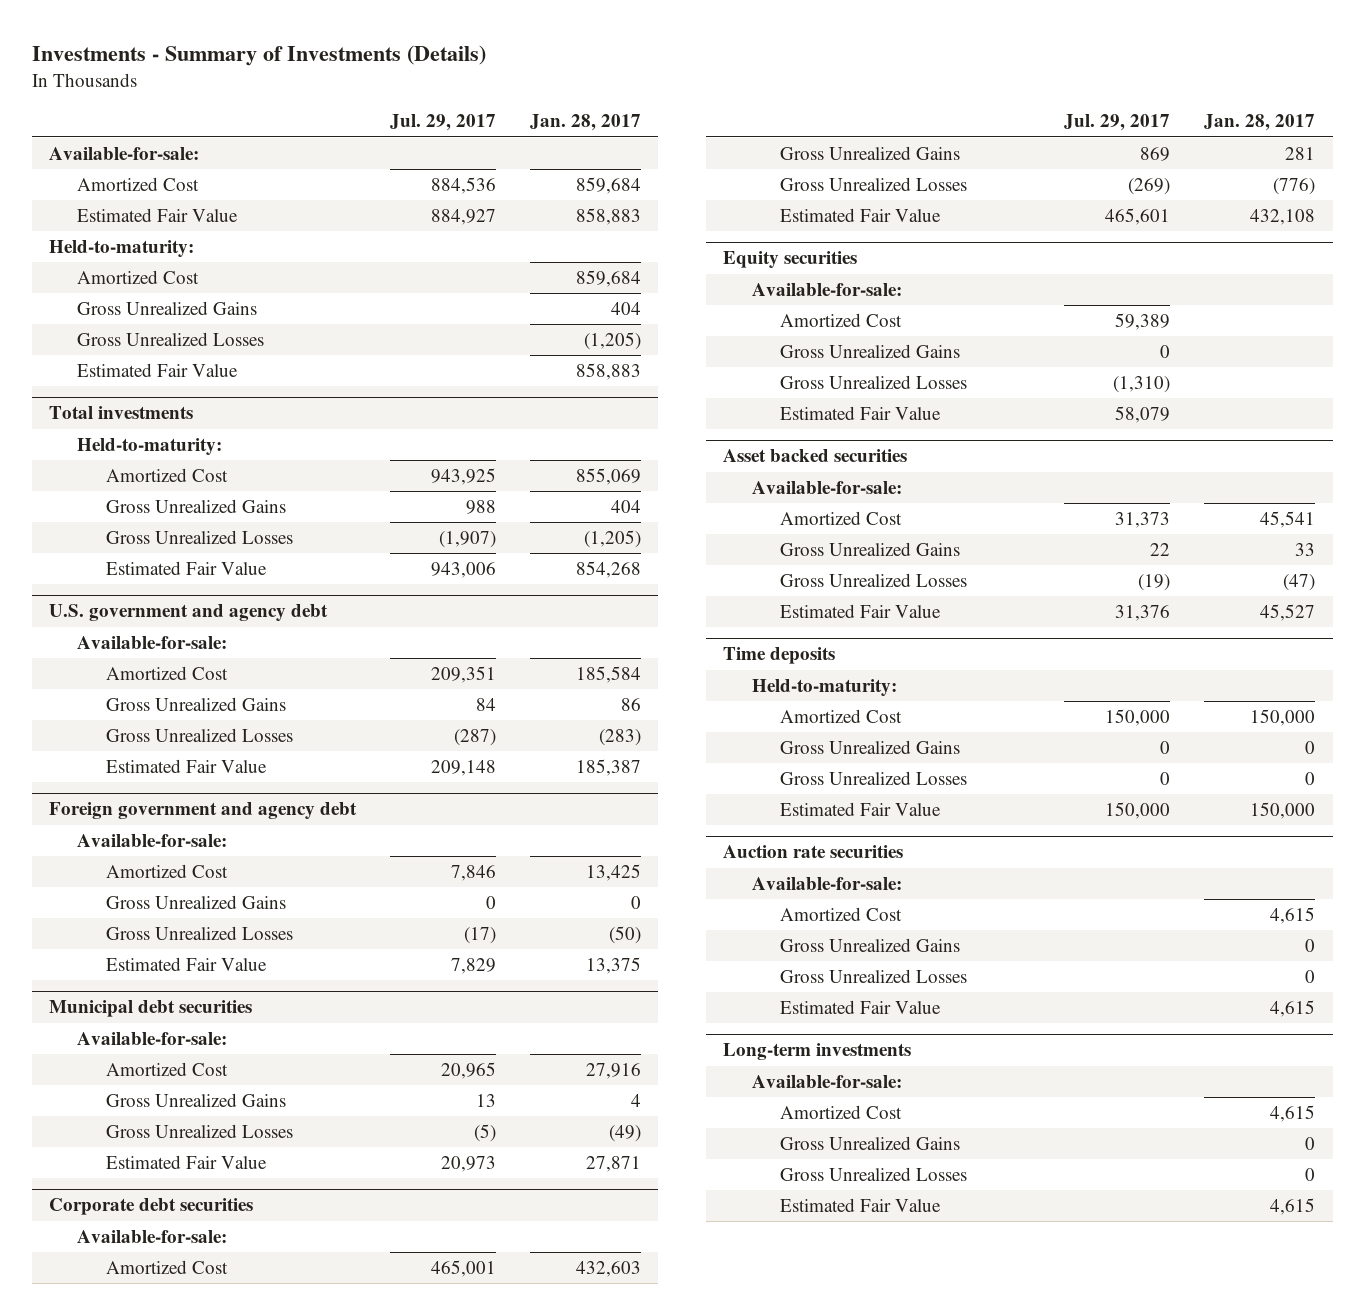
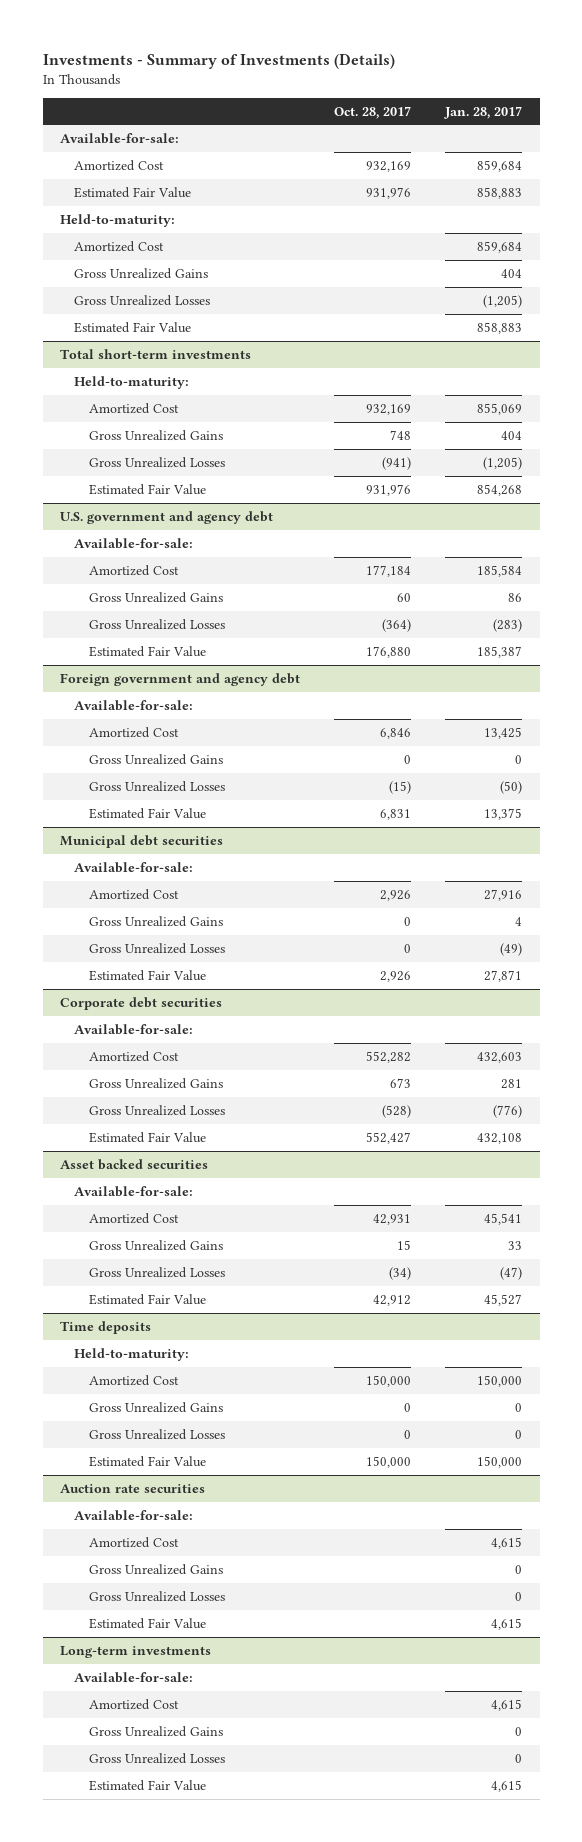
[389,114,496,132] Jul. 29, 2017 -> none
none -> [334,105,412,119] Oct. 28, 2017
[48,406,193,420] Total investments -> [59,348,251,359] Total short-term investments
[722,251,857,269] Equity securities -> none
[751,282,902,296] Available-for-sale: -> none
[780,312,903,327] Amortized Cost -> none
[780,343,961,358] Gross Unrealized Gains -> none
[780,374,968,389] Gross Unrealized Losses -> none
[780,405,942,420] Estimated Fair Value -> none

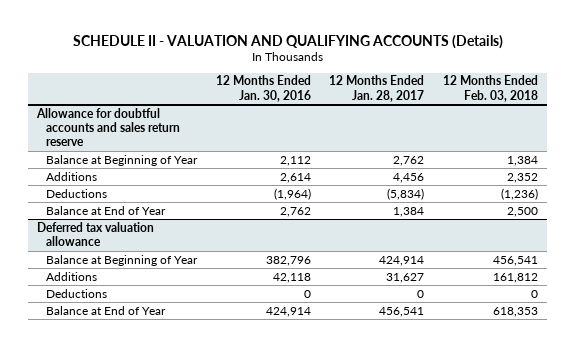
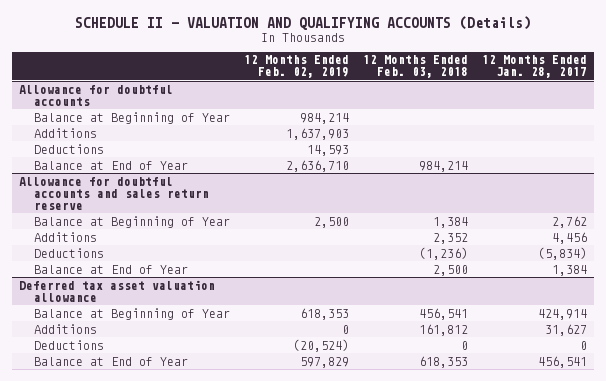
[215,75,311,102] 12 Months Ended Jan. 30, 2016 -> none
none -> [244,55,350,79] 12 Months Ended Feb. 02, 2019
none -> [19,84,174,106] Allowance for doubtful accounts
none -> [34,111,231,124] Balance at Beginning of Year
none -> [34,127,98,138] Additions
none -> [34,143,105,154] Deductions
none -> [34,160,189,170] Balance at End of Year
[37,221,155,247] Deferred tax valuation allowance -> [19,279,216,302] Deferred tax asset valuation allowance

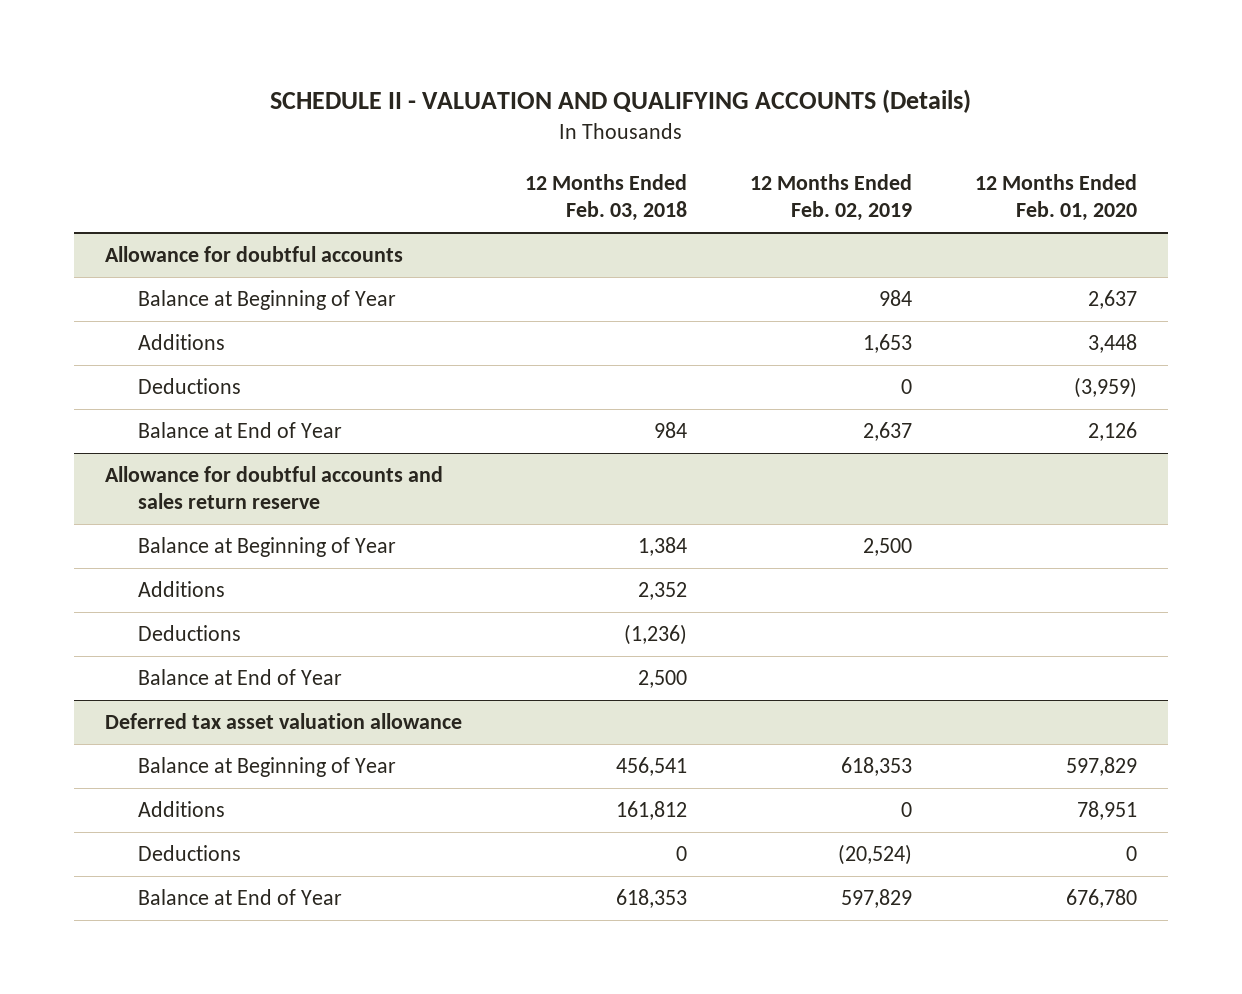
[481,55,587,79] 12 Months Ended Jan. 28, 2017 -> none
none -> [975,174,1138,222] 12 Months Ended Feb. 01, 2020
[300,112,350,124] 984,214 -> [879,290,913,307] 984
[286,127,350,140] 1,637,903 -> [863,334,913,354] 1,653
[307,144,350,156] 14,593 -> [901,379,913,395] 0
[286,159,350,172] 2,636,710 -> [863,422,913,442] 2,637
[418,160,468,172] 984,214 -> [654,422,688,439] 984

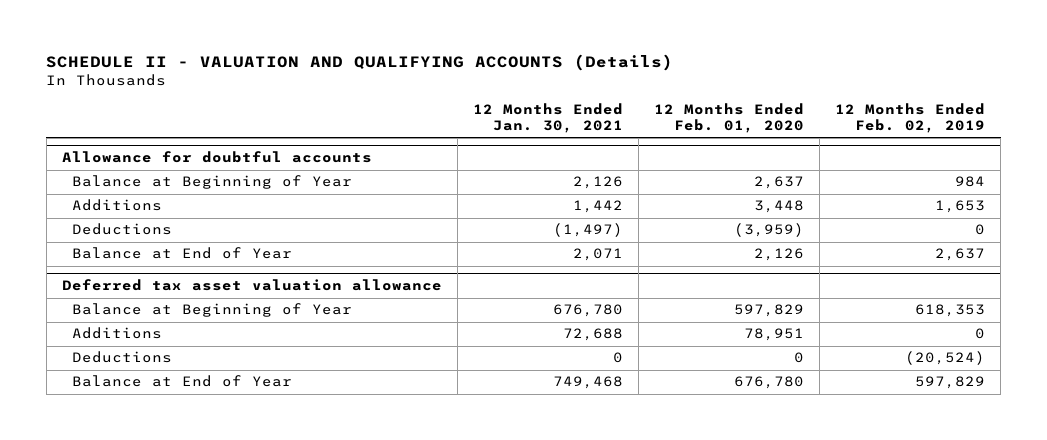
[525,174,688,222] 12 Months Ended Feb. 03, 2018 -> none
none -> [472,103,623,134] 12 Months Ended Jan. 30, 2021
[105,466,444,510] Allowance for doubtful accounts and sales return reserve -> none
[137,537,396,558] Balance at Beginning of Year -> none
[137,581,225,598] Additions -> none
[137,625,241,642] Deductions -> none
[137,669,342,686] Balance at End of Year -> none

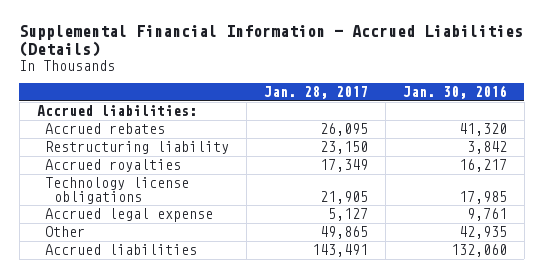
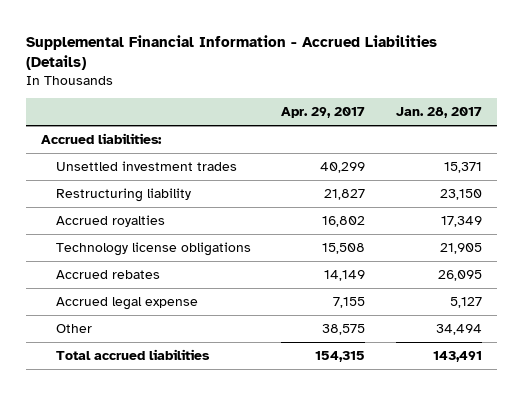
[402,85,507,100] Jan. 30, 2016 -> none
none -> [281,107,366,119] Apr. 29, 2017
none -> [55,160,237,171] Unsettled investment trades
[45,123,166,135] Accrued rebates -> [55,269,160,279] Accrued rebates
[320,226,369,240] 49,865 -> [436,323,483,335] 34,494
[45,244,198,256] Accrued liabilities -> [55,348,210,360] Total accrued liabilities

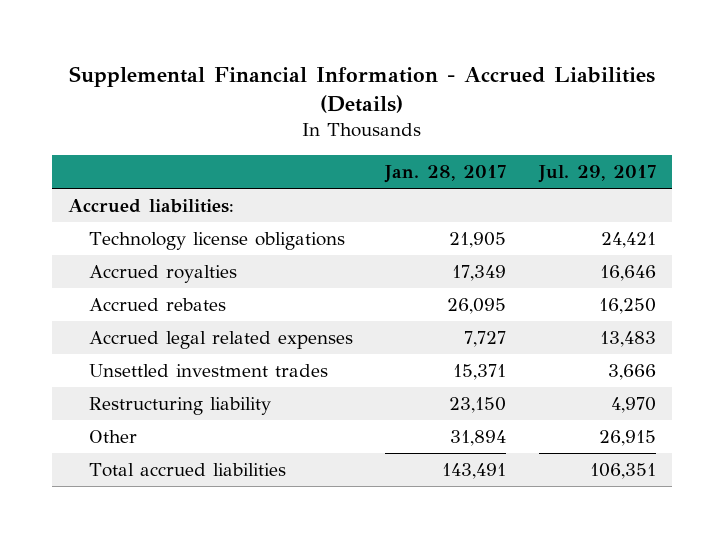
[281,107,366,119] Apr. 29, 2017 -> none
none -> [537,165,656,184] Jul. 29, 2017
[55,214,165,227] Accrued royalties -> [89,265,238,284] Accrued royalties
[55,296,198,310] Accrued legal expense -> [89,331,354,350] Accrued legal related expenses
[450,296,483,308] 5,127 -> [464,331,507,348] 7,727
[55,160,237,171] Unsettled investment trades -> [89,364,329,378] Unsettled investment trades
[55,187,191,202] Restructuring liability -> [89,397,272,416] Restructuring liability
[436,323,483,335] 34,494 -> [450,430,507,447] 31,894

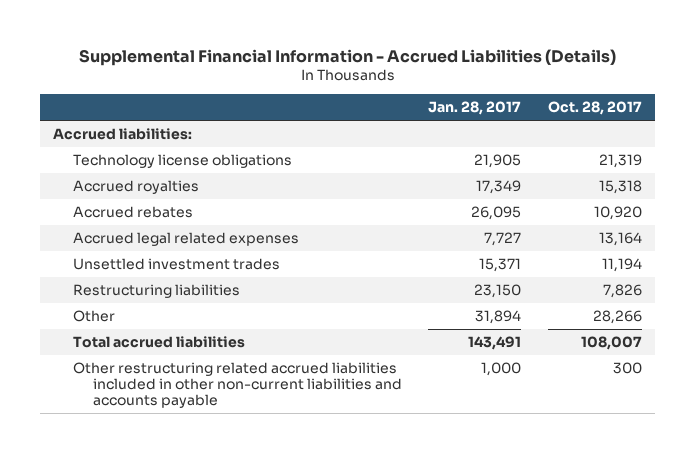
[537,165,656,184] Jul. 29, 2017 -> none
none -> [547,101,642,116] Oct. 28, 2017
[89,397,272,416] Restructuring liability -> [73,283,241,298] Restructuring liabilities
none -> [73,361,402,409] Other restructuring related accrued liabilities included in other non-current liabilities and accounts payable

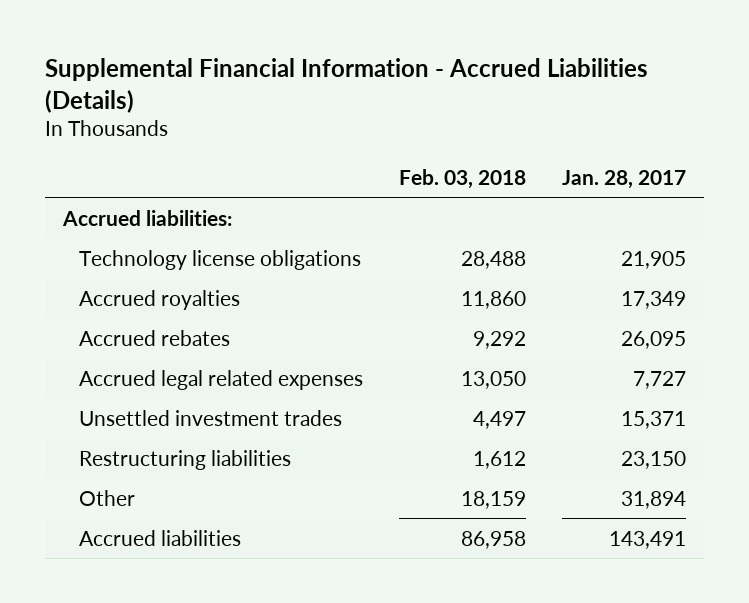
[547,101,642,116] Oct. 28, 2017 -> none
none -> [399,168,527,189] Feb. 03, 2018
[73,361,402,409] Other restructuring related accrued liabilities included in other non-current liabilities and accounts payable -> none
[73,335,246,348] Total accrued liabilities -> [79,529,242,546] Accrued liabilities

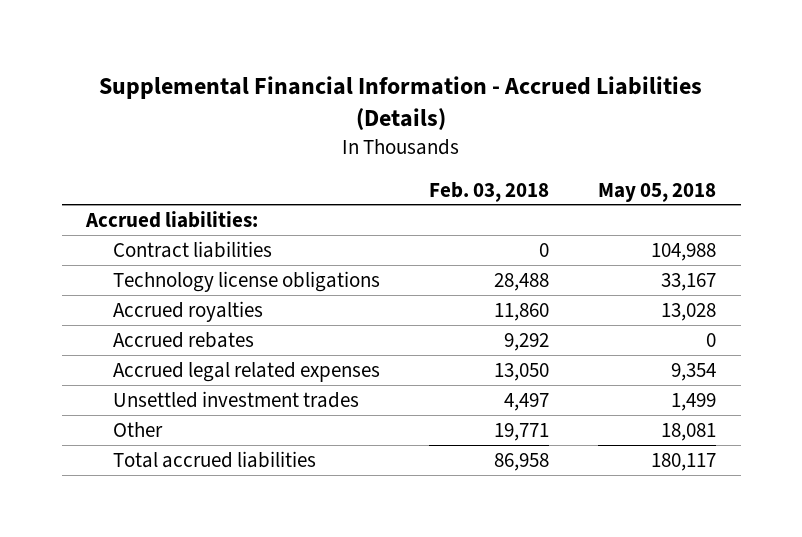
[562,169,687,189] Jan. 28, 2017 -> none
none -> [598,182,717,202] May 05, 2018
none -> [112,240,272,258] Contract liabilities
[79,449,292,470] Restructuring liabilities -> none
[461,490,527,509] 18,159 -> [494,422,550,441] 19,771
[79,529,242,546] Accrued liabilities -> [112,450,316,468] Total accrued liabilities

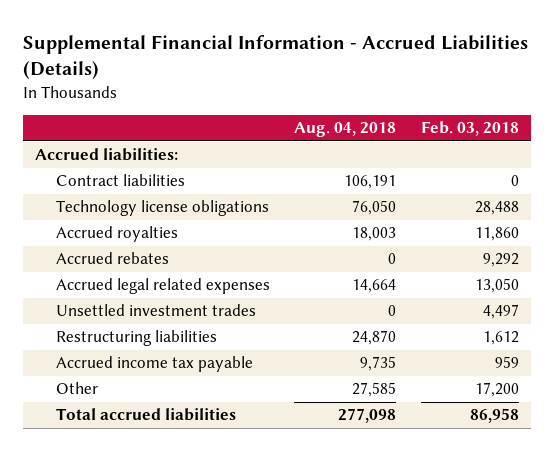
[598,182,717,202] May 05, 2018 -> none
none -> [294,122,397,138] Aug. 04, 2018
none -> [56,330,218,347] Restructuring liabilities
none -> [56,356,254,373] Accrued income tax payable
[494,422,550,441] 19,771 -> [474,382,519,398] 17,200

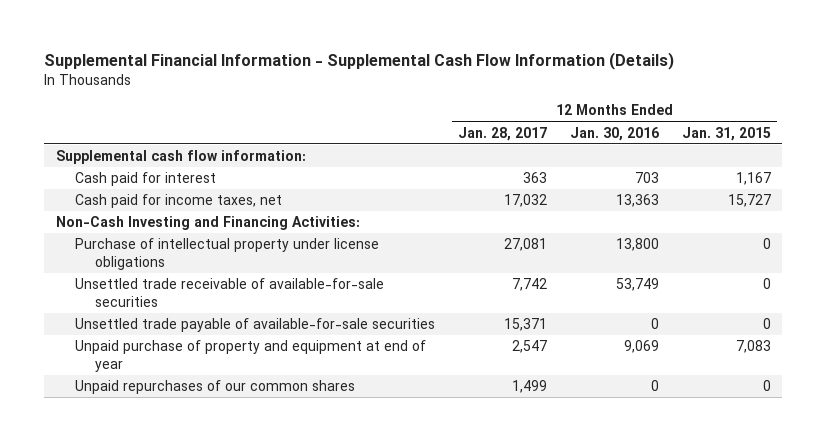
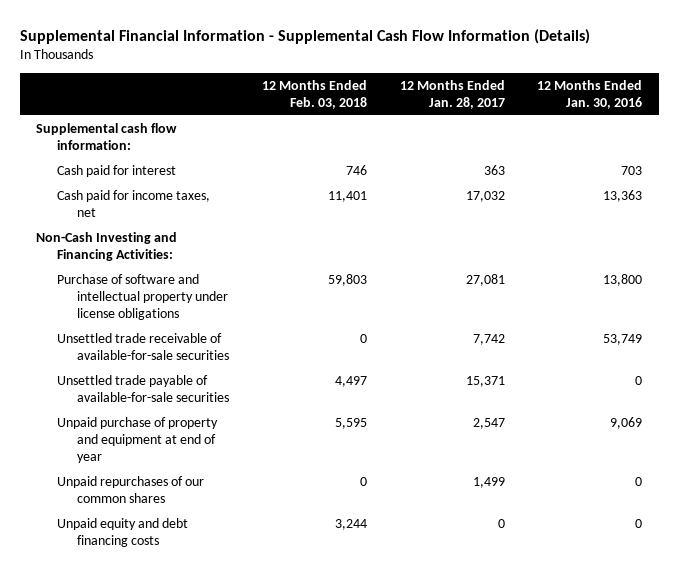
[681,126,771,141] Jan. 31, 2015 -> none
none -> [262,79,368,109] 12 Months Ended Feb. 03, 2018
[75,238,380,270] Purchase of intellectual property under license obligations -> [56,273,229,320] Purchase of software and intellectual property under license obligations
none -> [56,517,188,547] Unpaid equity and debt financing costs

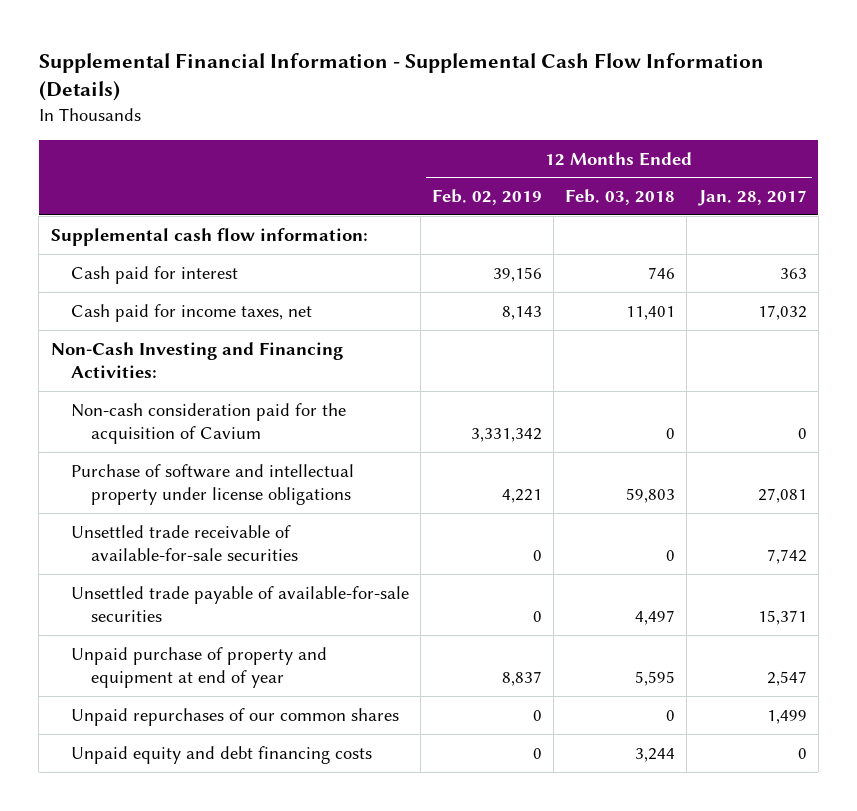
[537,79,643,109] 12 Months Ended Jan. 30, 2016 -> none
none -> [431,189,542,206] Feb. 02, 2019
none -> [70,402,346,445] Non-cash consideration paid for the acquisition of Cavium

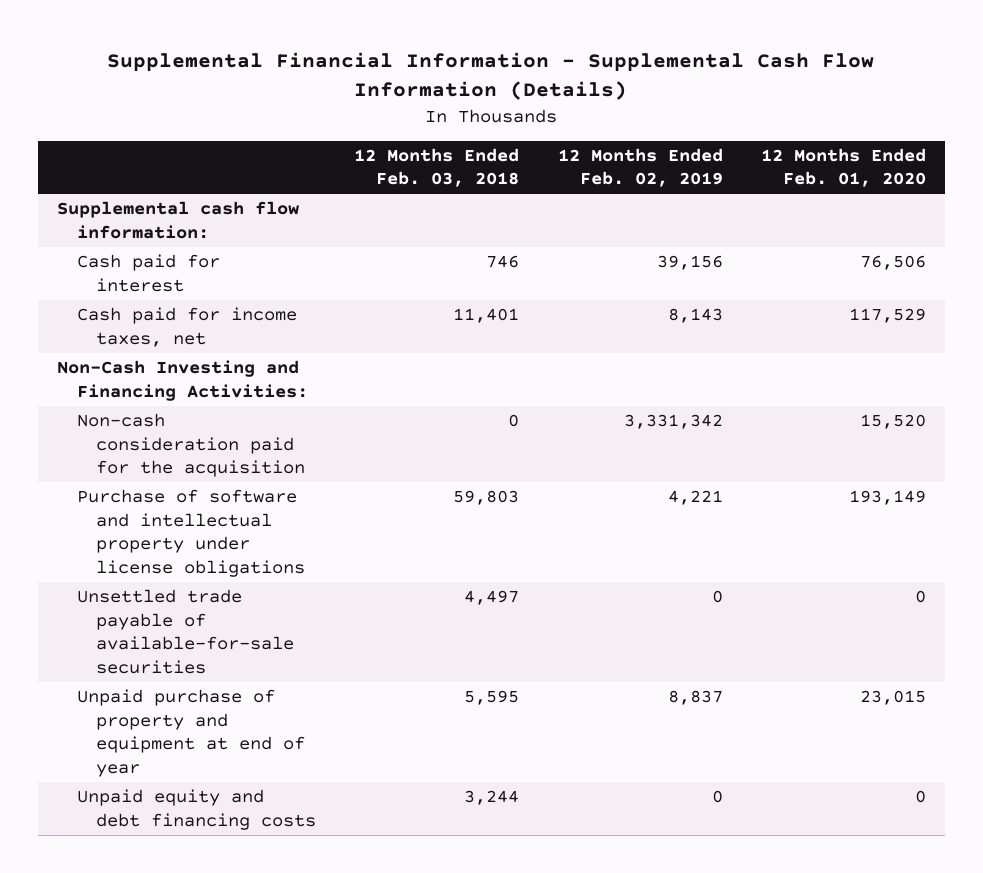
[697,190,807,207] Jan. 28, 2017 -> none
none -> [760,147,926,188] 12 Months Ended Feb. 01, 2020
[70,402,346,445] Non-cash consideration paid for the acquisition of Cavium -> [76,413,306,478] Non-cash consideration paid for the acquisition
[70,524,298,562] Unsettled trade receivable of available-for-sale securities -> none
[70,707,399,726] Unpaid repurchases of our common shares -> none

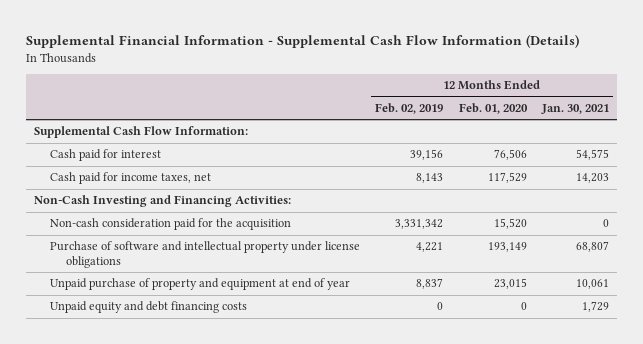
[354,147,520,188] 12 Months Ended Feb. 03, 2018 -> none
none -> [541,103,610,114] Jan. 30, 2021
[56,201,299,239] Supplemental cash flow information: -> [33,126,248,139] Supplemental Cash Flow Information:
[76,589,295,674] Unsettled trade payable of available-for-sale securities -> none

